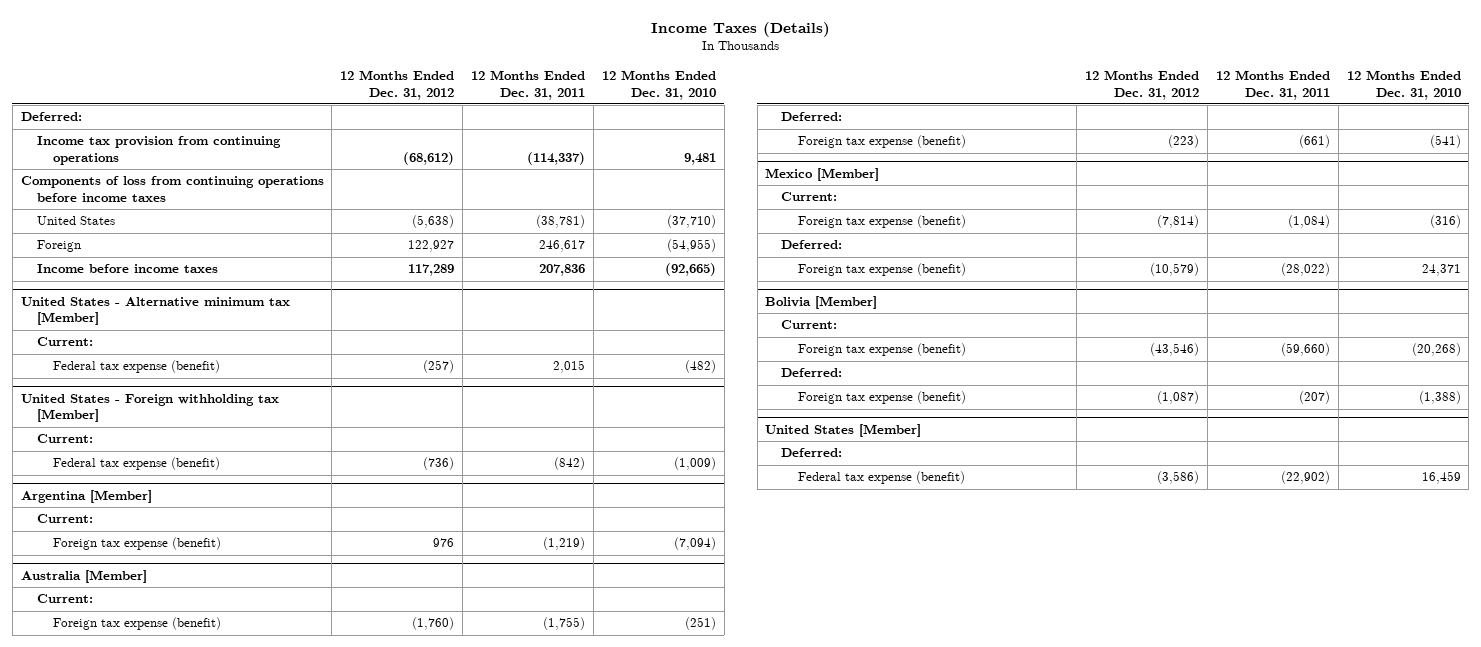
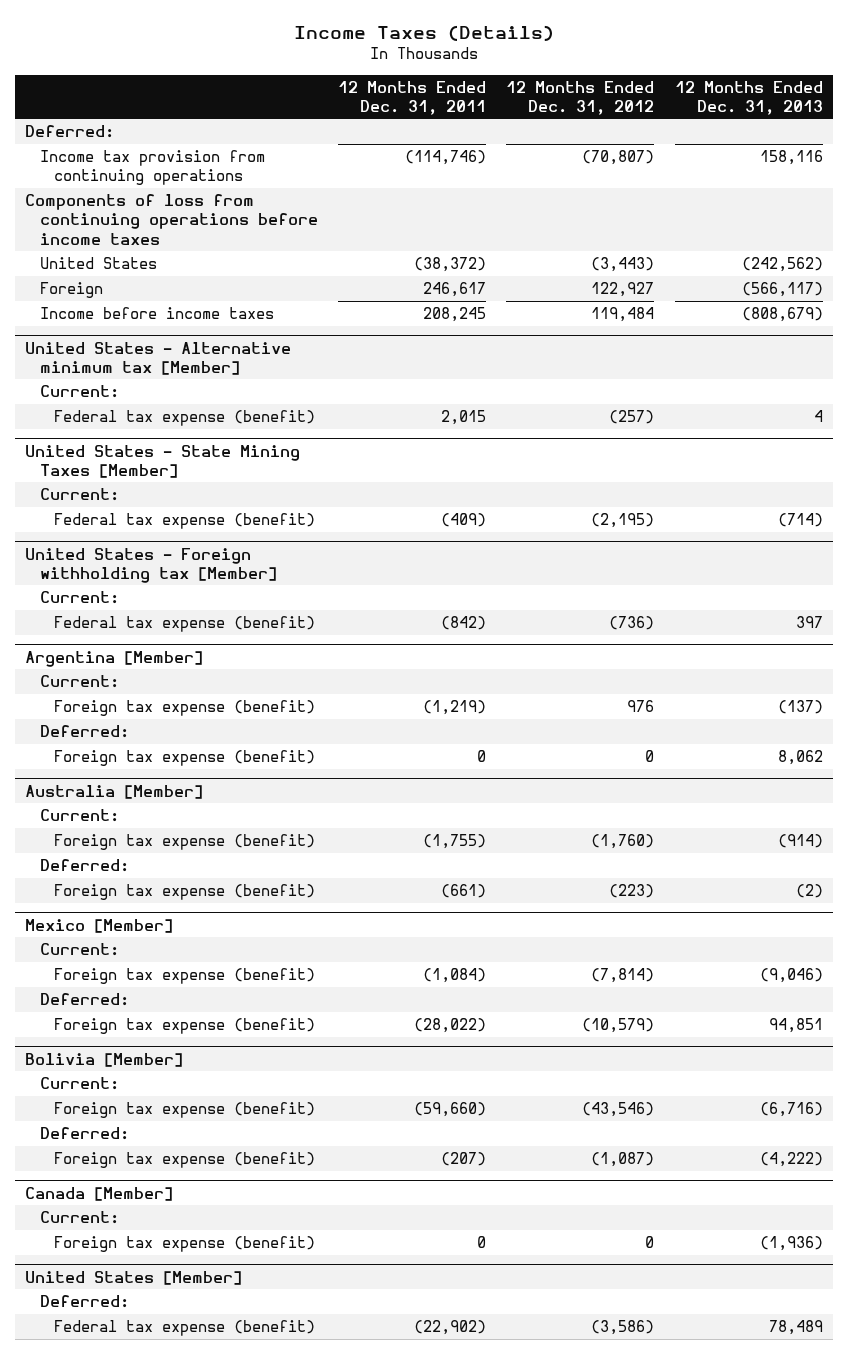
[601,69,716,100] 12 Months Ended Dec. 31, 2010 -> none
none -> [674,80,823,115] 12 Months Ended Dec. 31, 2013
[403,152,455,166] (68,612) -> [582,150,655,166] (70,807)
[527,152,586,166] (114,337) -> [405,150,487,166] (114,746)
[412,215,455,229] (5,638) -> [591,257,655,273] (3,443)
[536,215,586,229] (38,781) -> [414,257,487,273] (38,372)
[408,264,455,277] 117,289 -> [591,307,655,323] 119,484
[539,264,586,277] 207,836 -> [423,307,487,323] 208,245
none -> [25,444,301,478] United States - State Mining Taxes [Member]
none -> [39,488,119,502] Current:
none -> [54,513,316,530] Federal tax expense (benefit)
none -> [39,725,129,739] Deferred:
none -> [54,750,316,767] Foreign tax expense (benefit)
none -> [25,1186,174,1201] Canada [Member]
none -> [39,1211,119,1225] Current:
none -> [54,1236,316,1253] Foreign tax expense (benefit)

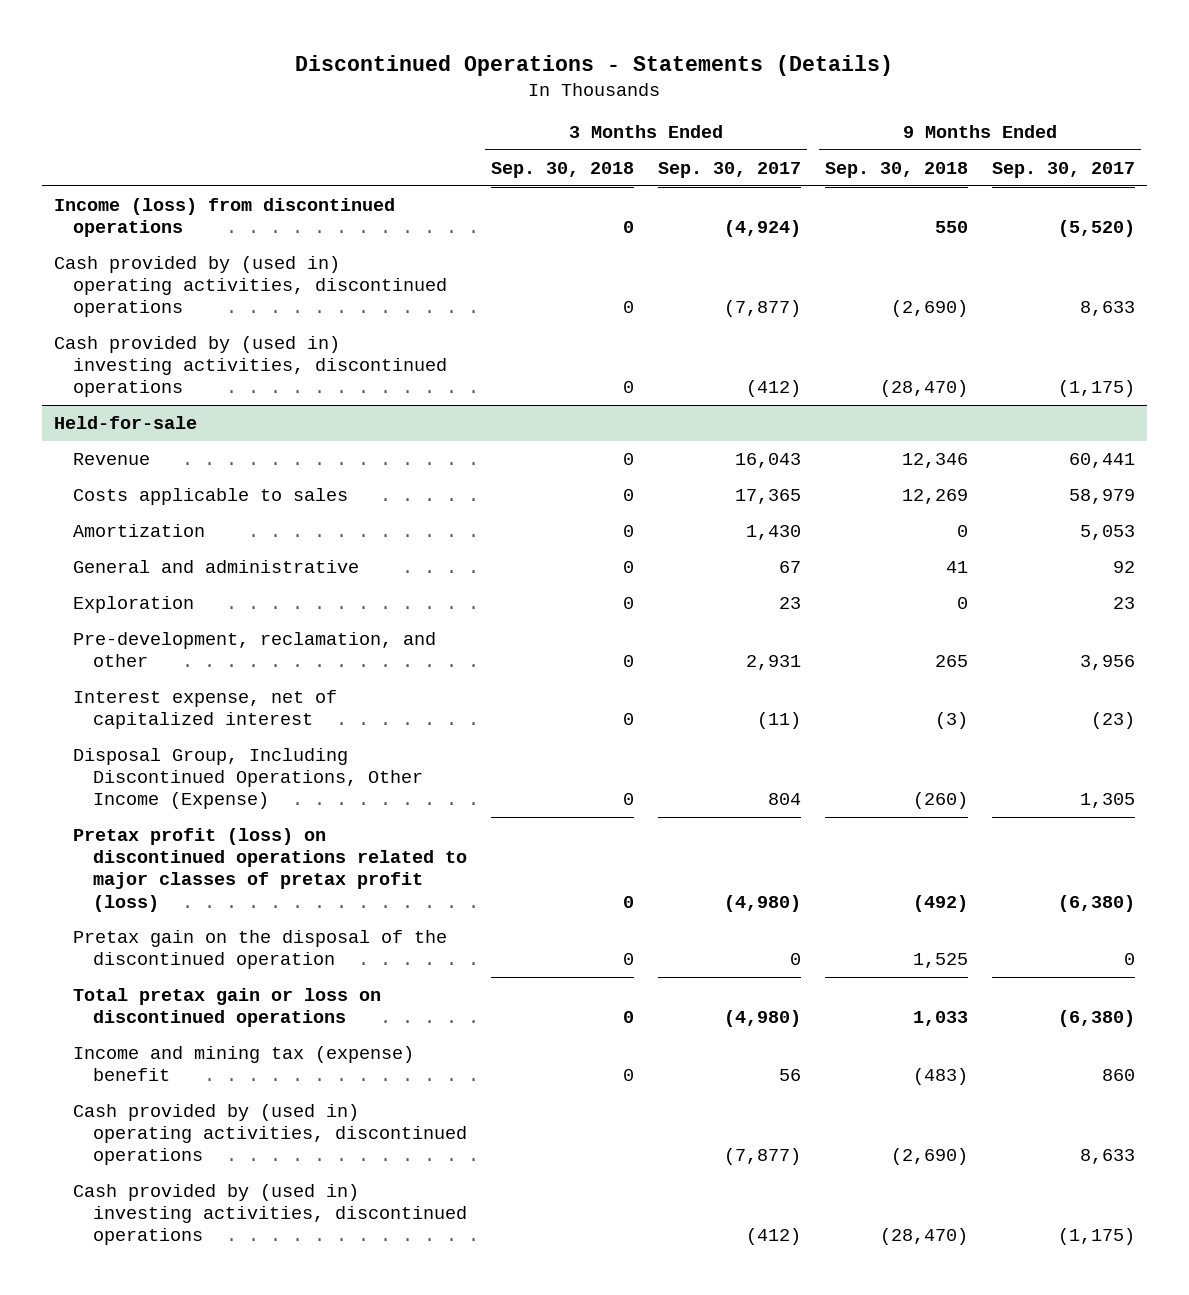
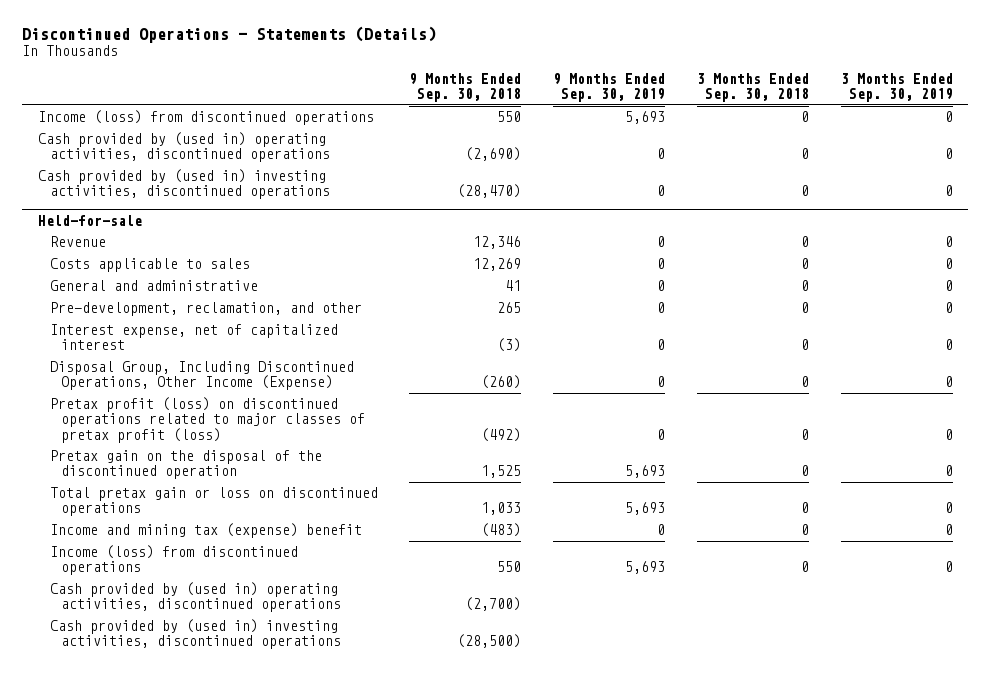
[657,161,801,178] Sep. 30, 2017 -> none
[991,161,1135,178] Sep. 30, 2017 -> none
none -> [553,73,666,103] 9 Months Ended Sep. 30, 2019
none -> [840,73,953,103] 3 Months Ended Sep. 30, 2019
[73,523,206,537] Amortization -> none
[73,595,195,613] Exploration -> none
none -> [49,545,298,576] Income (loss) from discontinued operations
[890,1148,968,1166] (2,690) -> [465,597,522,612] (2,700)
[879,1228,968,1246] (28,470) -> [457,634,522,649] (28,500)

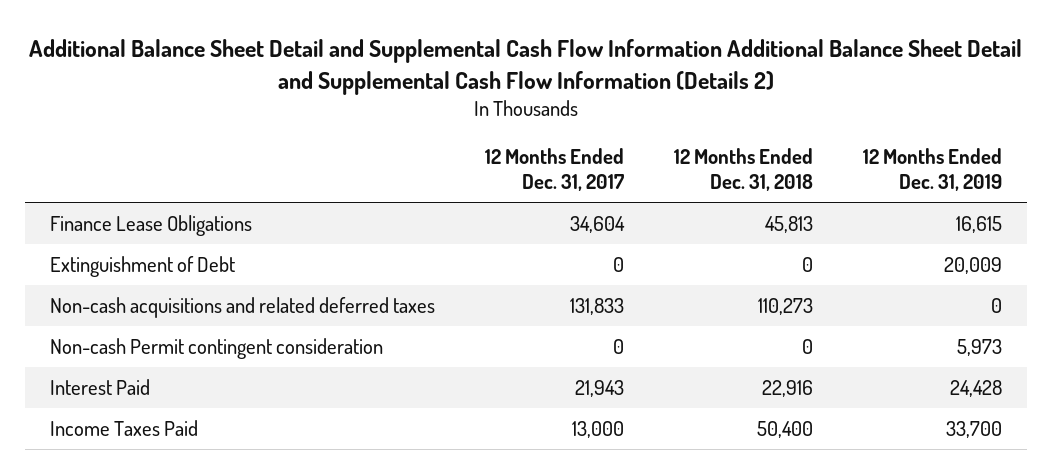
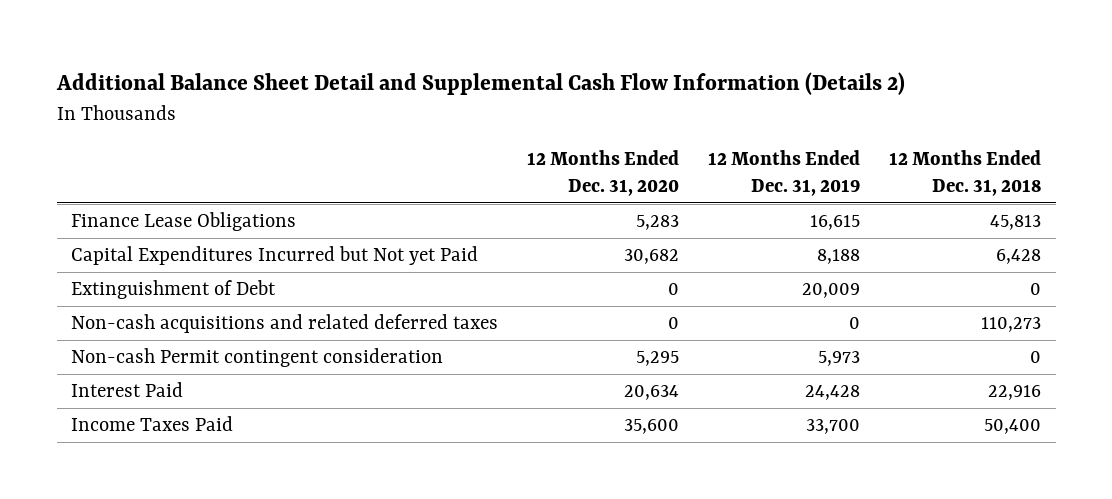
[29,39,1023,95] Additional Balance Sheet Detail and Supplemental Cash Flow Information Additional Balance Sheet Detail and Supplemental Cash Flow Information (Details 2) -> [55,72,905,96] Additional Balance Sheet Detail and Supplemental Cash Flow Information (Details 2)
[485,148,625,192] 12 Months Ended Dec. 31, 2017 -> none
none -> [527,149,680,197] 12 Months Ended Dec. 31, 2020
none -> [71,246,479,266] Capital Expenditures Incurred but Not yet Paid

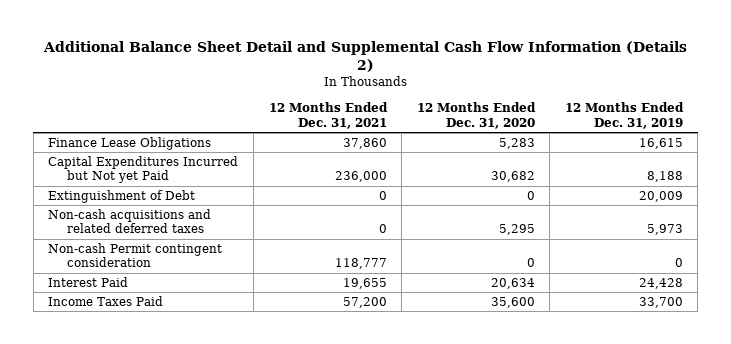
[889,149,1042,197] 12 Months Ended Dec. 31, 2018 -> none
none -> [268,102,388,129] 12 Months Ended Dec. 31, 2021
[668,317,680,330] 0 -> [498,224,535,236] 5,295
[849,317,861,330] 0 -> [646,224,683,236] 5,973
[636,351,680,367] 5,295 -> [526,258,535,268] 0
[818,351,861,367] 5,973 -> [674,258,683,268] 0

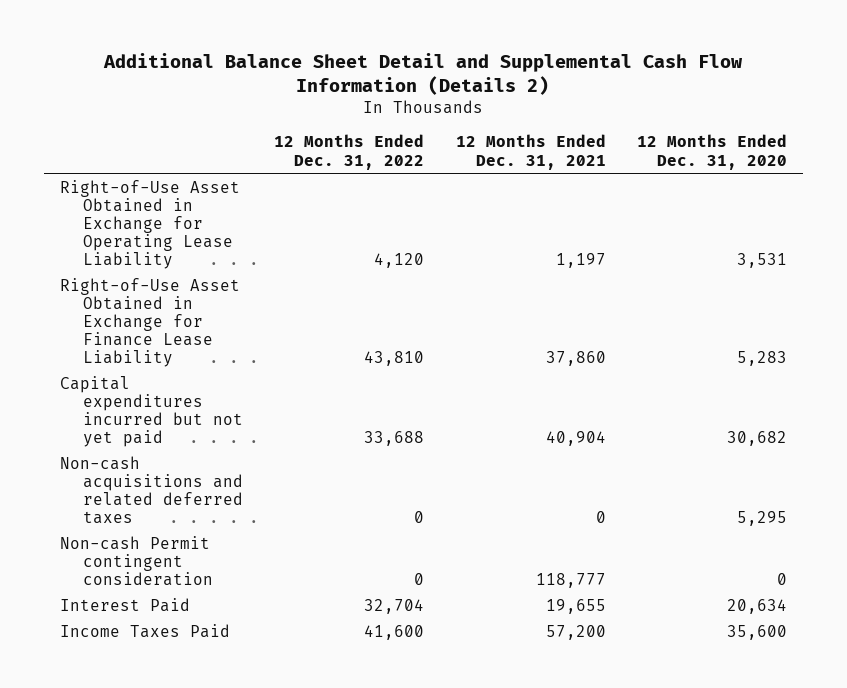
[564,102,684,129] 12 Months Ended Dec. 31, 2019 -> none
none -> [274,134,425,170] 12 Months Ended Dec. 31, 2022
[48,190,196,204] Extinguishment of Debt -> none
none -> [59,179,240,269] Right-of-Use Asset Obtained in Exchange for Operating Lease Liability
[48,137,212,151] Finance Lease Obligations -> [59,277,240,367] Right-of-Use Asset Obtained in Exchange for Finance Lease Liability
[48,156,239,184] Capital Expenditures Incurred but Not yet Paid -> [59,375,243,447] Capital expenditures incurred but not yet paid
[334,171,387,183] 236,000 -> [545,430,606,446] 40,904

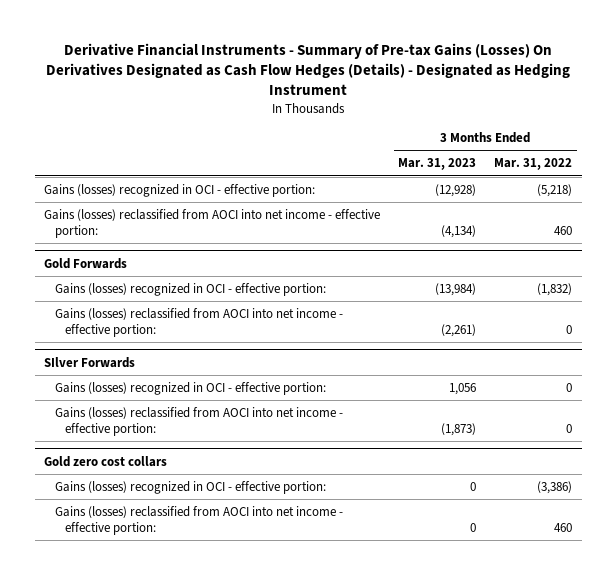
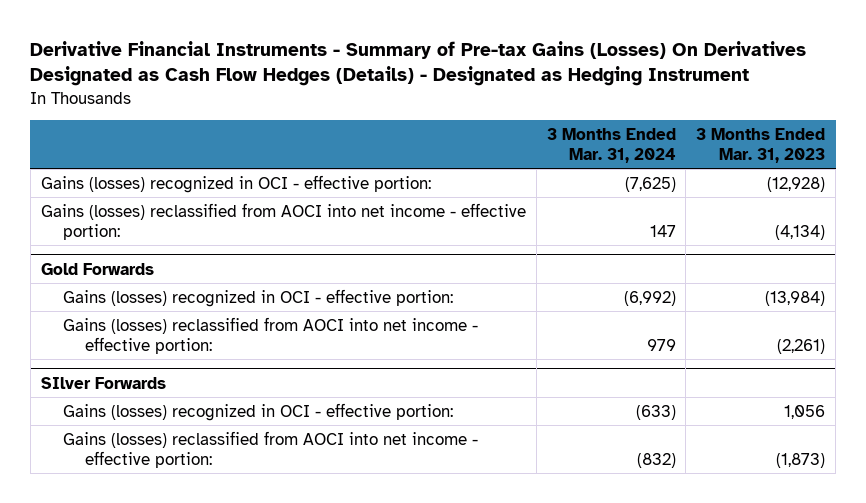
[494,158,573,171] Mar. 31, 2022 -> none
none -> [546,128,676,163] 3 Months Ended Mar. 31, 2024
[43,455,167,467] Gold zero cost collars -> none
[54,480,326,494] Gains (losses) recognized in OCI - effective portion: -> none
[54,505,343,535] Gains (losses) reclassified from AOCI into net income - effective portion: -> none

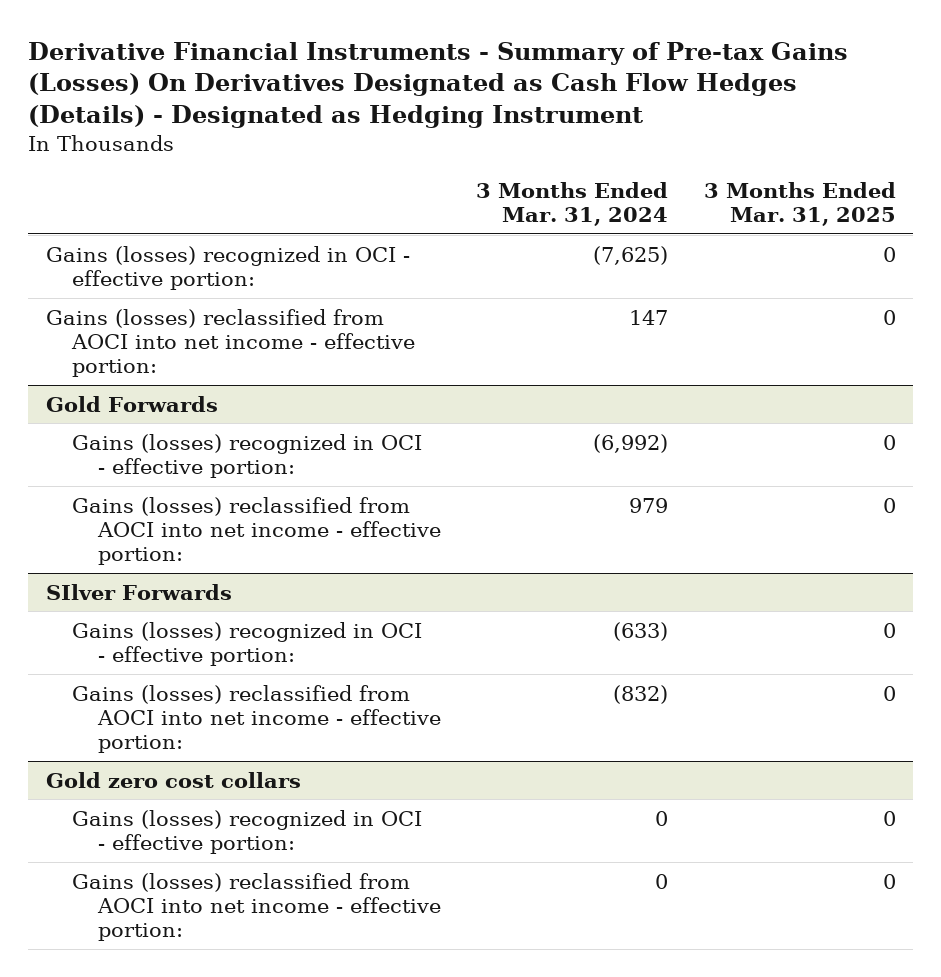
[696,128,826,163] 3 Months Ended Mar. 31, 2023 -> none
none -> [703,181,896,227] 3 Months Ended Mar. 31, 2025
none -> [45,771,301,788] Gold zero cost collars
none -> [71,809,422,855] Gains (losses) recognized in OCI - effective portion:
none -> [71,872,441,942] Gains (losses) reclassified from AOCI into net income - effective portion:

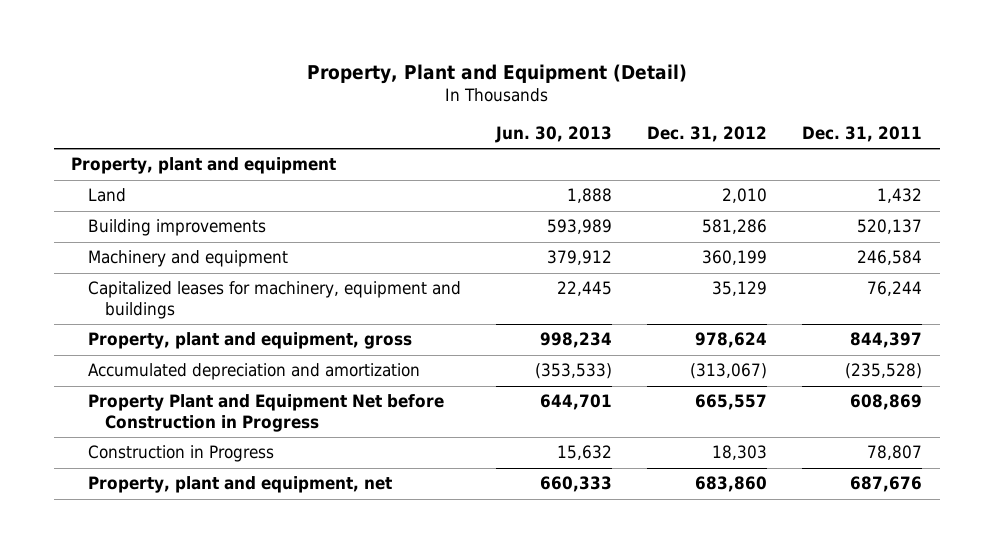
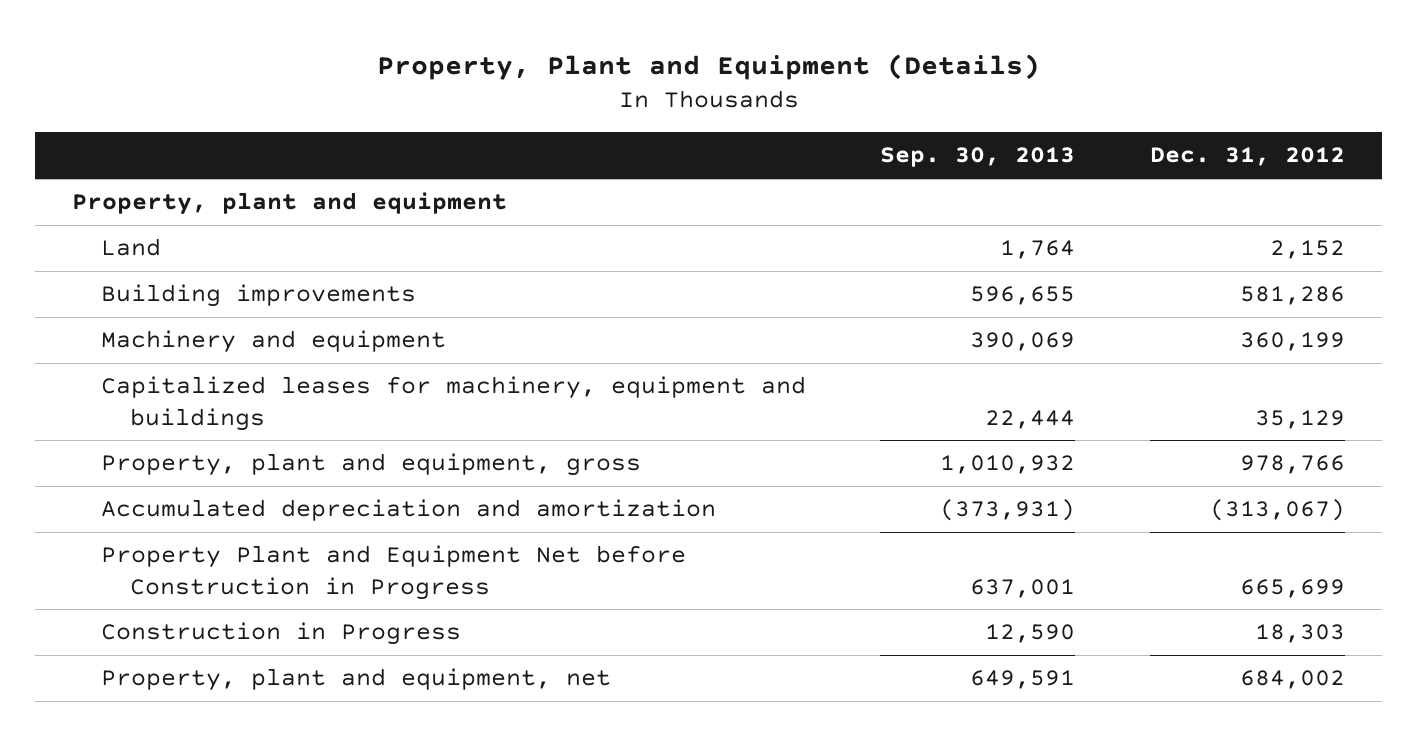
[306,64,687,85] Property, Plant and Equipment (Detail) -> [376,53,1040,80] Property, Plant and Equipment (Details)
[495,126,613,144] Jun. 30, 2013 -> none
[802,126,923,143] Dec. 31, 2011 -> none
none -> [880,147,1076,168] Sep. 30, 2013
[722,188,768,204] 2,010 -> [1269,240,1345,260] 2,152
[695,332,768,349] 978,624 -> [1239,455,1345,475] 978,766
[695,394,768,411] 665,557 -> [1239,578,1345,598] 665,699
[695,476,768,493] 683,860 -> [1239,670,1345,690] 684,002

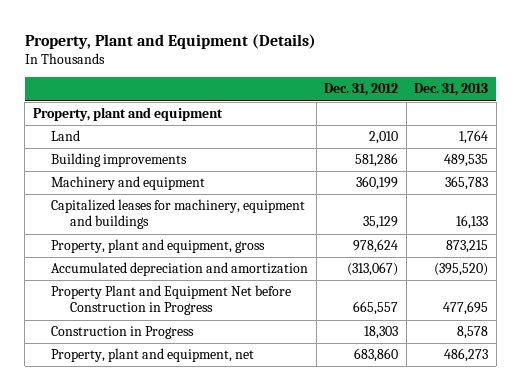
[880,147,1076,168] Sep. 30, 2013 -> none
none -> [414,83,489,97] Dec. 31, 2013
[1269,240,1345,260] 2,152 -> [369,131,399,145] 2,010
[1239,455,1345,475] 978,766 -> [353,239,399,254] 978,624
[1239,578,1345,598] 665,699 -> [353,301,399,316] 665,557
[1239,670,1345,690] 684,002 -> [354,348,399,363] 683,860

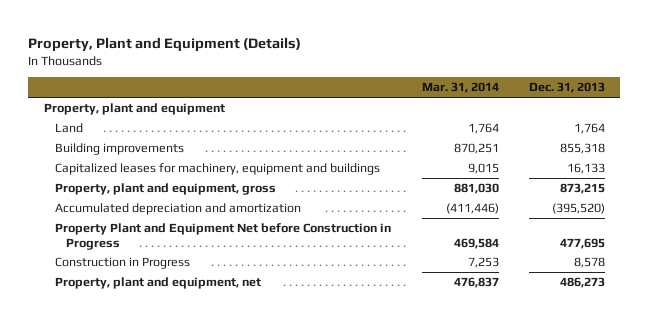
[324,83,399,97] Dec. 31, 2012 -> none
none -> [421,82,499,94] Mar. 31, 2014
[51,176,206,191] Machinery and equipment -> none
[444,154,489,168] 489,535 -> [560,143,606,155] 855,318

